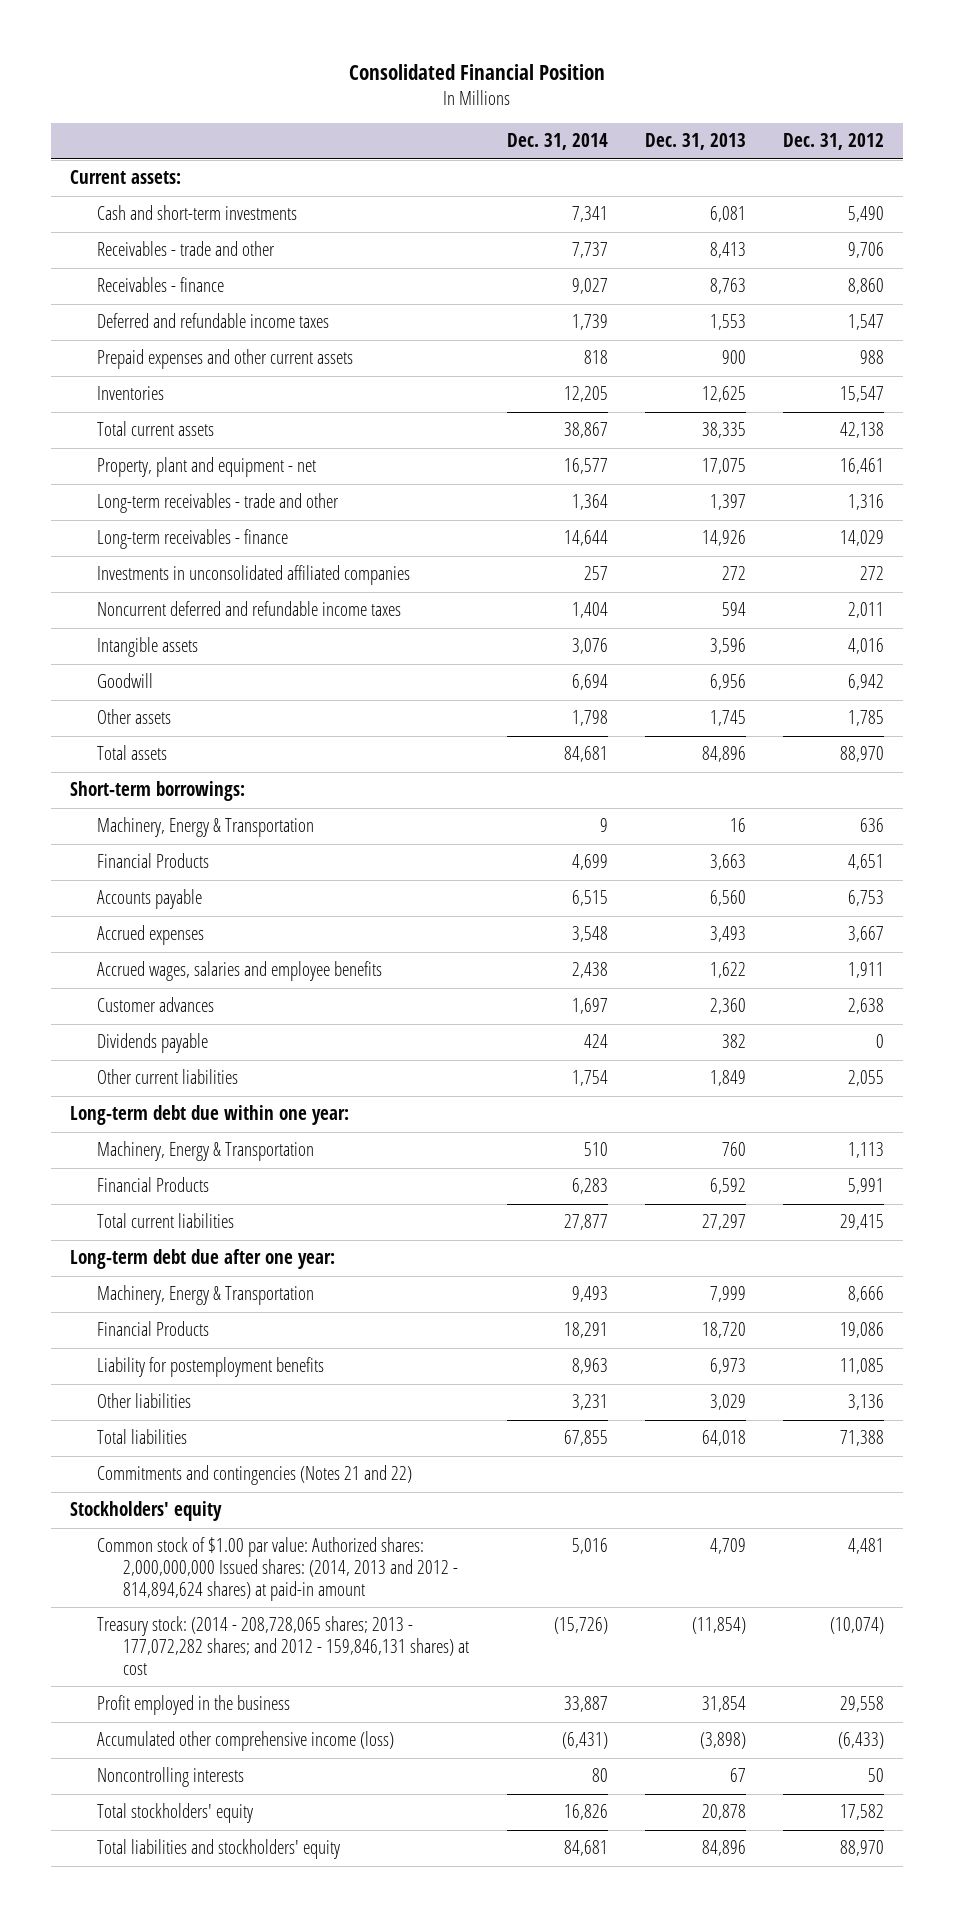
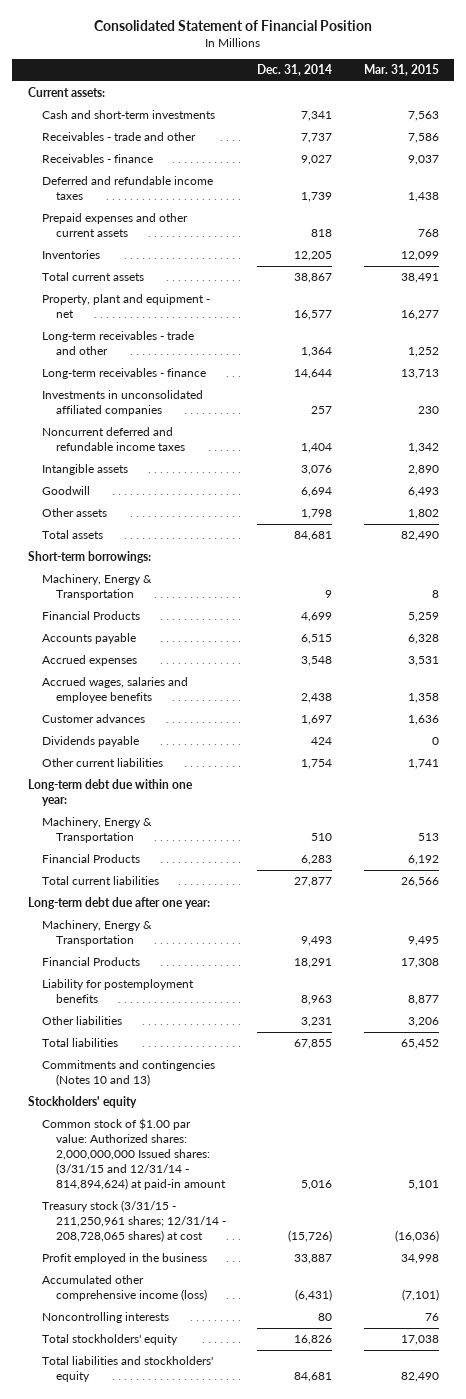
[349,63,606,80] Consolidated Financial Position -> [94,19,373,31] Consolidated Statement of Financial Position
[645,133,747,151] Dec. 31, 2013 -> none
[783,133,885,151] Dec. 31, 2012 -> none
none -> [363,64,439,77] Mar. 31, 2015
[96,1465,412,1486] Commitments and contingencies (Notes 21 and 22) -> [41,1060,215,1087] Commitments and contingencies (Notes 10 and 13)
[96,1537,459,1602] Common stock of $1.00 par value: Authorized shares: 2,000,000,000 Issued shares: (2014, 2013 and 2012 - 814,894,624 shares) at paid-in amount -> [41,1118,226,1191] Common stock of $1.00 par value: Authorized shares: 2,000,000,000 Issued shares: (3/31/15 and 12/31/14 - 814,894,624) at paid-in amount
[96,1616,470,1676] Treasury stock: (2014 - 208,728,065 shares; 2013 - 177,072,282 shares; and 2012 - 159,846,131 shares) at cost -> [41,1200,226,1243] Treasury stock (3/31/15 - 211,250,961 shares; 12/31/14 - 208,728,065 shares) at cost

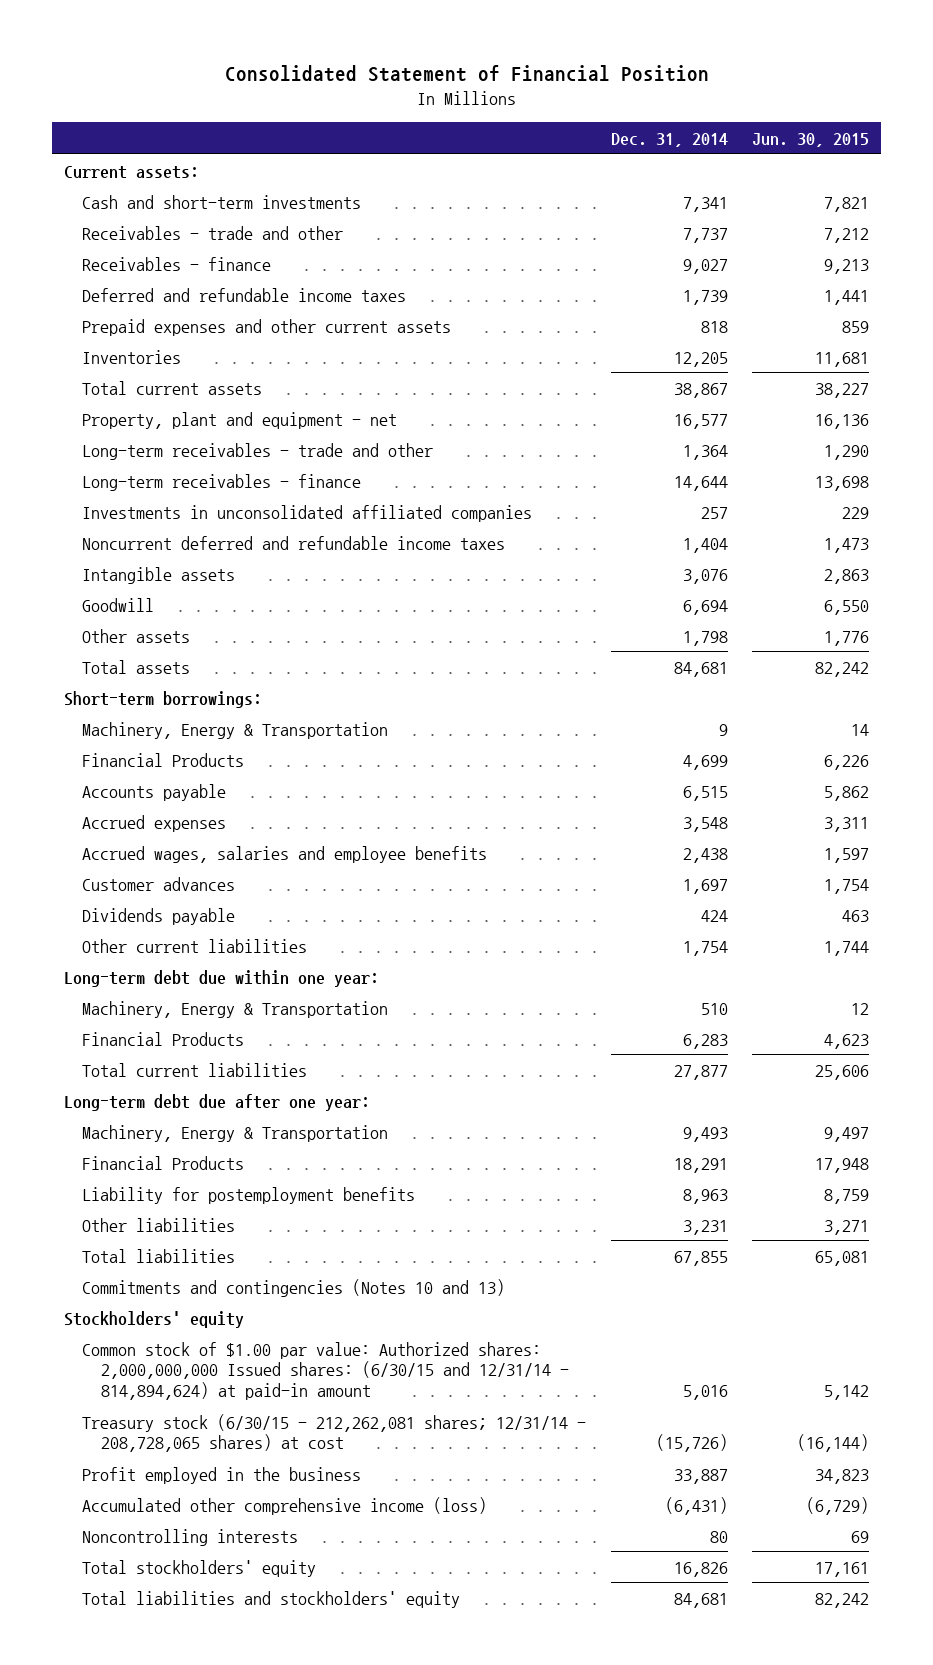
[363,64,439,77] Mar. 31, 2015 -> none
none -> [752,132,870,147] Jun. 30, 2015
[41,1118,226,1191] Common stock of $1.00 par value: Authorized shares: 2,000,000,000 Issued shares: (3/31/15 and 12/31/14 - 814,894,624) at paid-in amount -> [82,1341,569,1401] Common stock of $1.00 par value: Authorized shares: 2,000,000,000 Issued shares: (6/30/15 and 12/31/14 - 814,894,624) at paid-in amount
[41,1200,226,1243] Treasury stock (3/31/15 - 211,250,961 shares; 12/31/14 - 208,728,065 shares) at cost -> [82,1413,587,1453] Treasury stock (6/30/15 - 212,262,081 shares; 12/31/14 - 208,728,065 shares) at cost

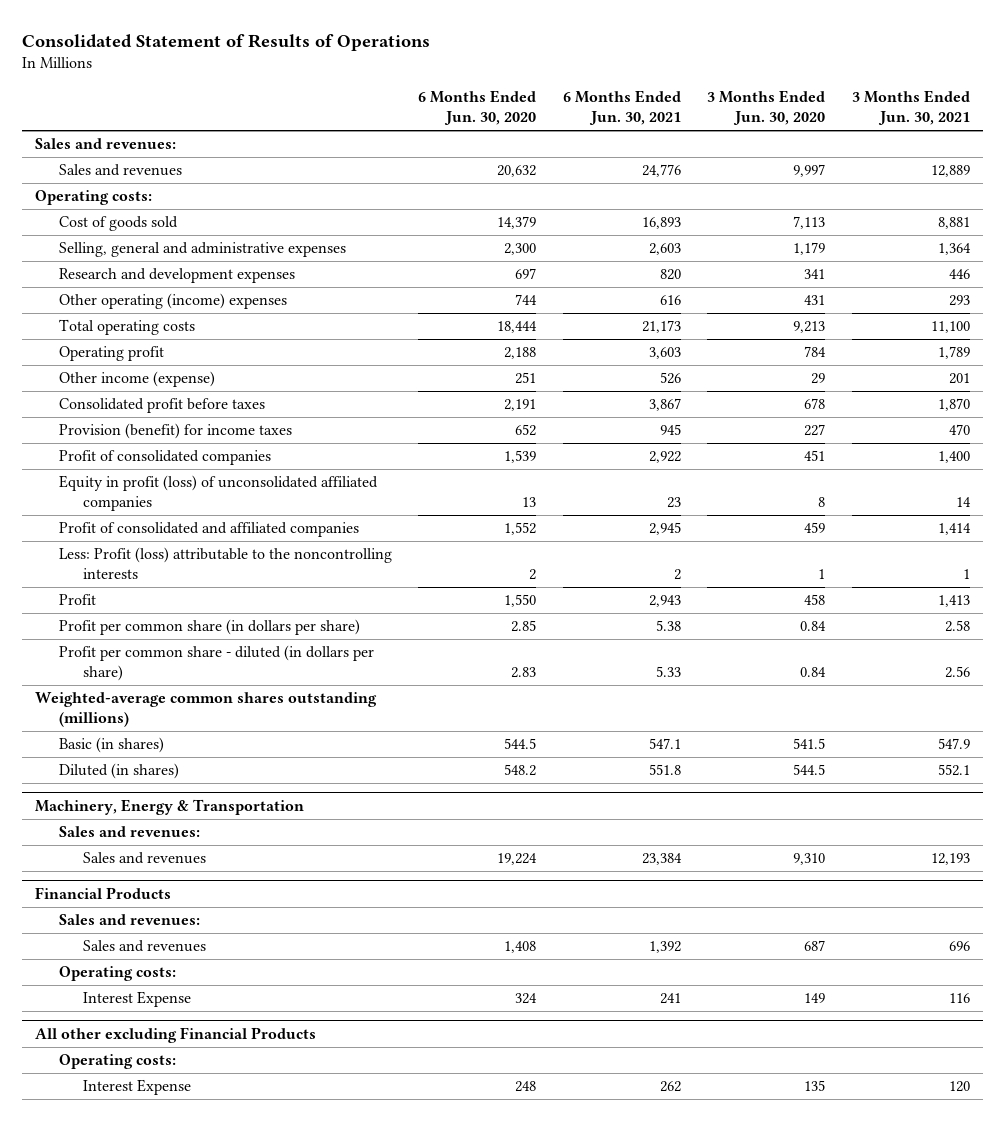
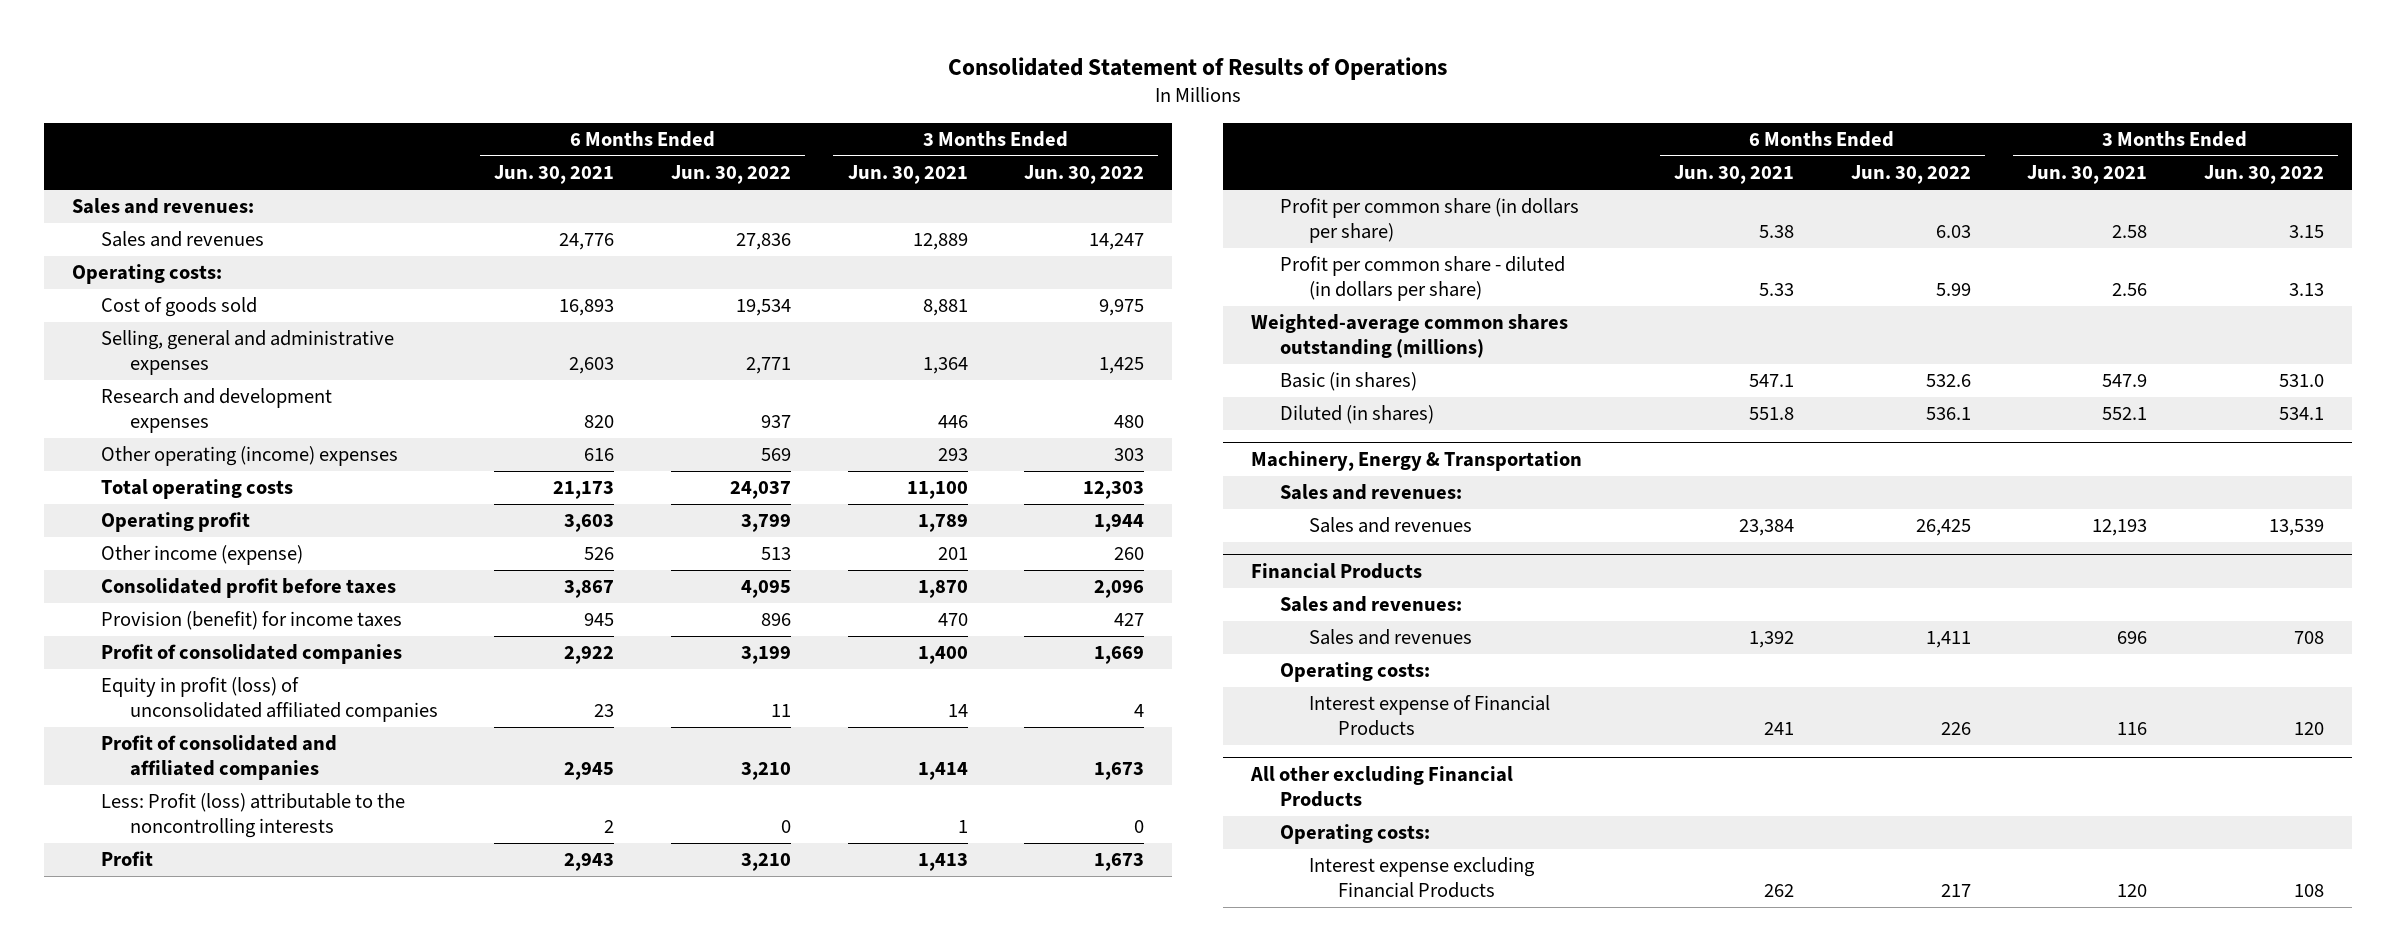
[418,90,537,126] 6 Months Ended Jun. 30, 2020 -> none
[707,90,826,126] 3 Months Ended Jun. 30, 2020 -> none
none -> [670,165,791,185] Jun. 30, 2022
none -> [1024,165,1145,185] Jun. 30, 2022
[83,991,192,1008] Interest Expense -> [1309,695,1551,737] Interest expense of Financial Products
[83,1079,192,1096] Interest Expense -> [1309,857,1536,899] Interest expense excluding Financial Products

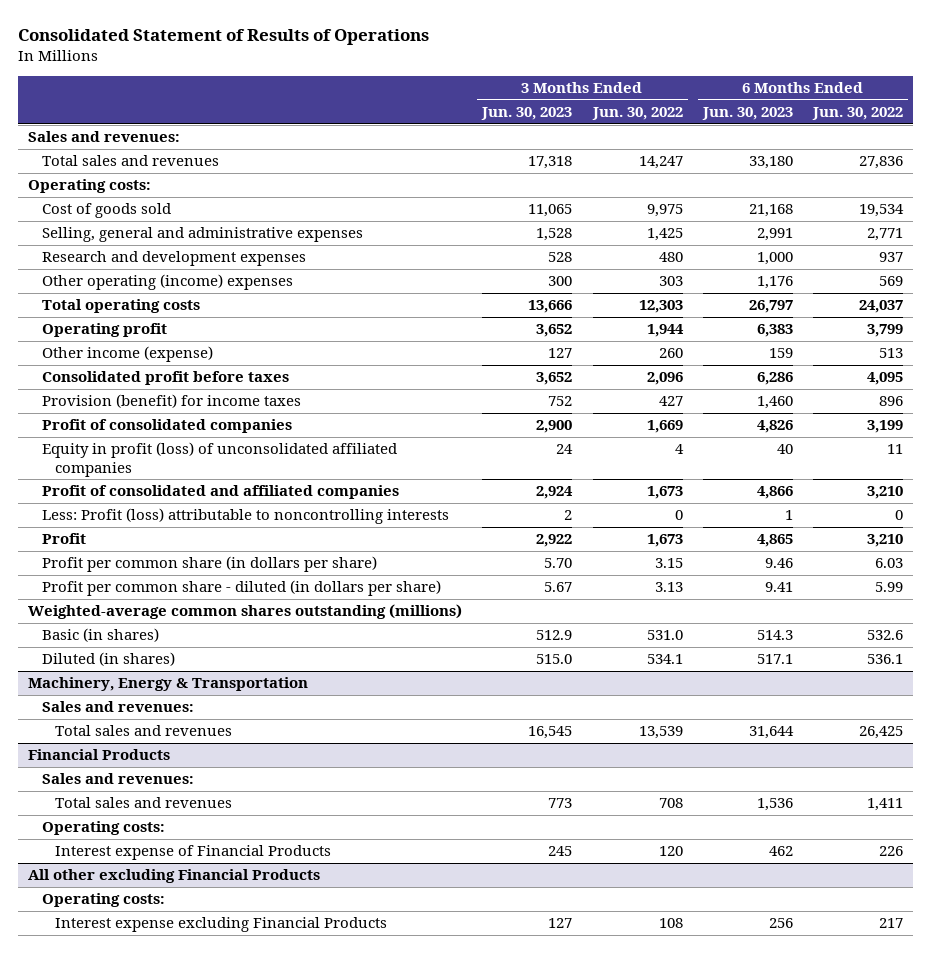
[494,165,615,185] Jun. 30, 2021 -> none
[847,165,968,185] Jun. 30, 2021 -> none
none -> [481,107,573,121] Jun. 30, 2023
none -> [701,107,793,121] Jun. 30, 2023
[100,231,264,248] Sales and revenues -> [41,155,219,167] Total sales and revenues
[100,793,405,839] Less: Profit (loss) attributable to the noncontrolling interests -> [41,508,449,525] Less: Profit (loss) attributable to noncontrolling interests
[1309,517,1473,534] Sales and revenues -> [54,725,232,737] Total sales and revenues
[1309,629,1473,646] Sales and revenues -> [54,797,232,809] Total sales and revenues

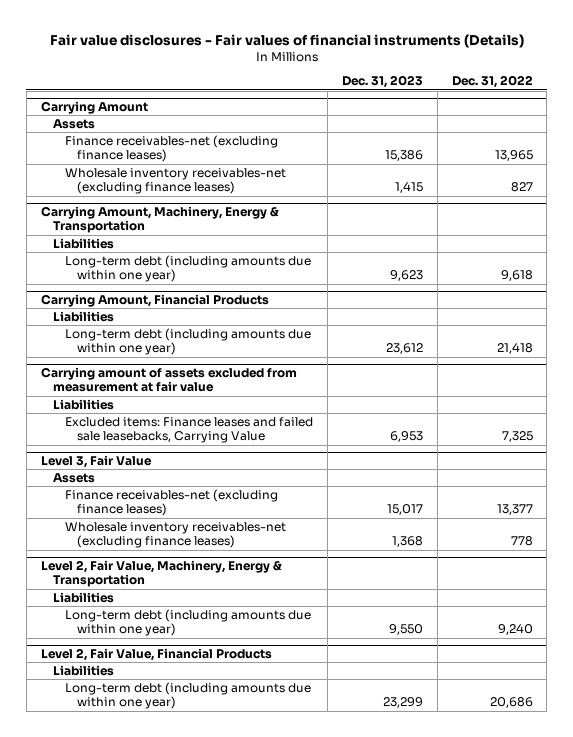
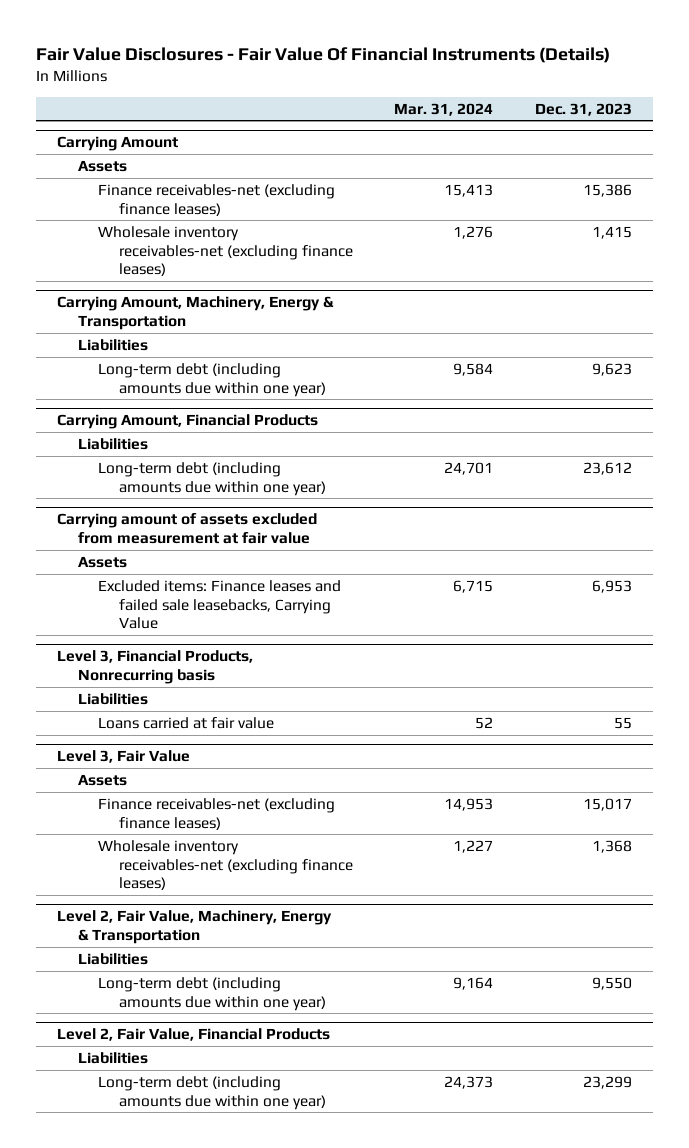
[49,33,524,48] Fair value disclosures - Fair values of financial instruments (Details) -> [36,47,611,64] Fair Value Disclosures - Fair Value Of Financial Instruments (Details)
[451,75,533,89] Dec. 31, 2022 -> none
none -> [394,102,494,116] Mar. 31, 2024
[52,398,114,410] Liabilities -> none
none -> [77,555,127,568] Assets
none -> [56,650,253,684] Level 3, Financial Products, Nonrecurring basis
none -> [77,692,148,705] Liabilities
none -> [98,716,275,729] Loans carried at fair value

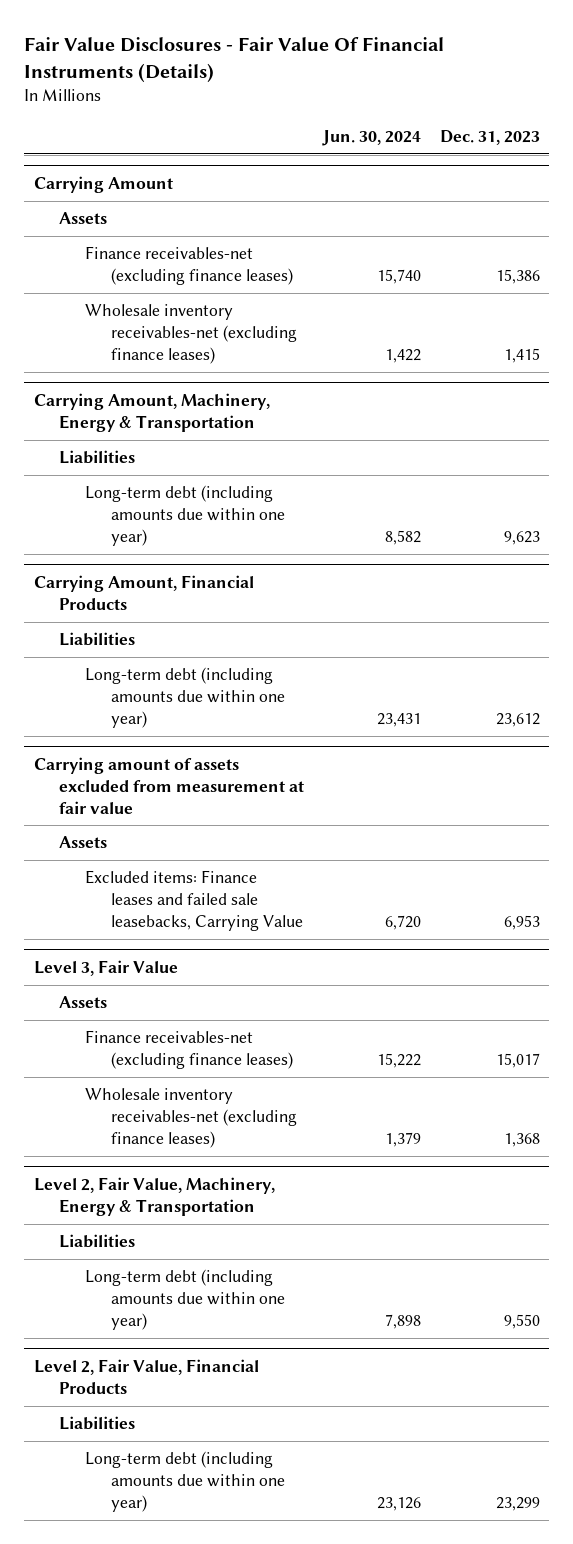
[394,102,494,116] Mar. 31, 2024 -> none
none -> [321,129,421,146] Jun. 30, 2024
[56,650,253,684] Level 3, Financial Products, Nonrecurring basis -> none
[77,692,148,705] Liabilities -> none
[98,716,275,729] Loans carried at fair value -> none

